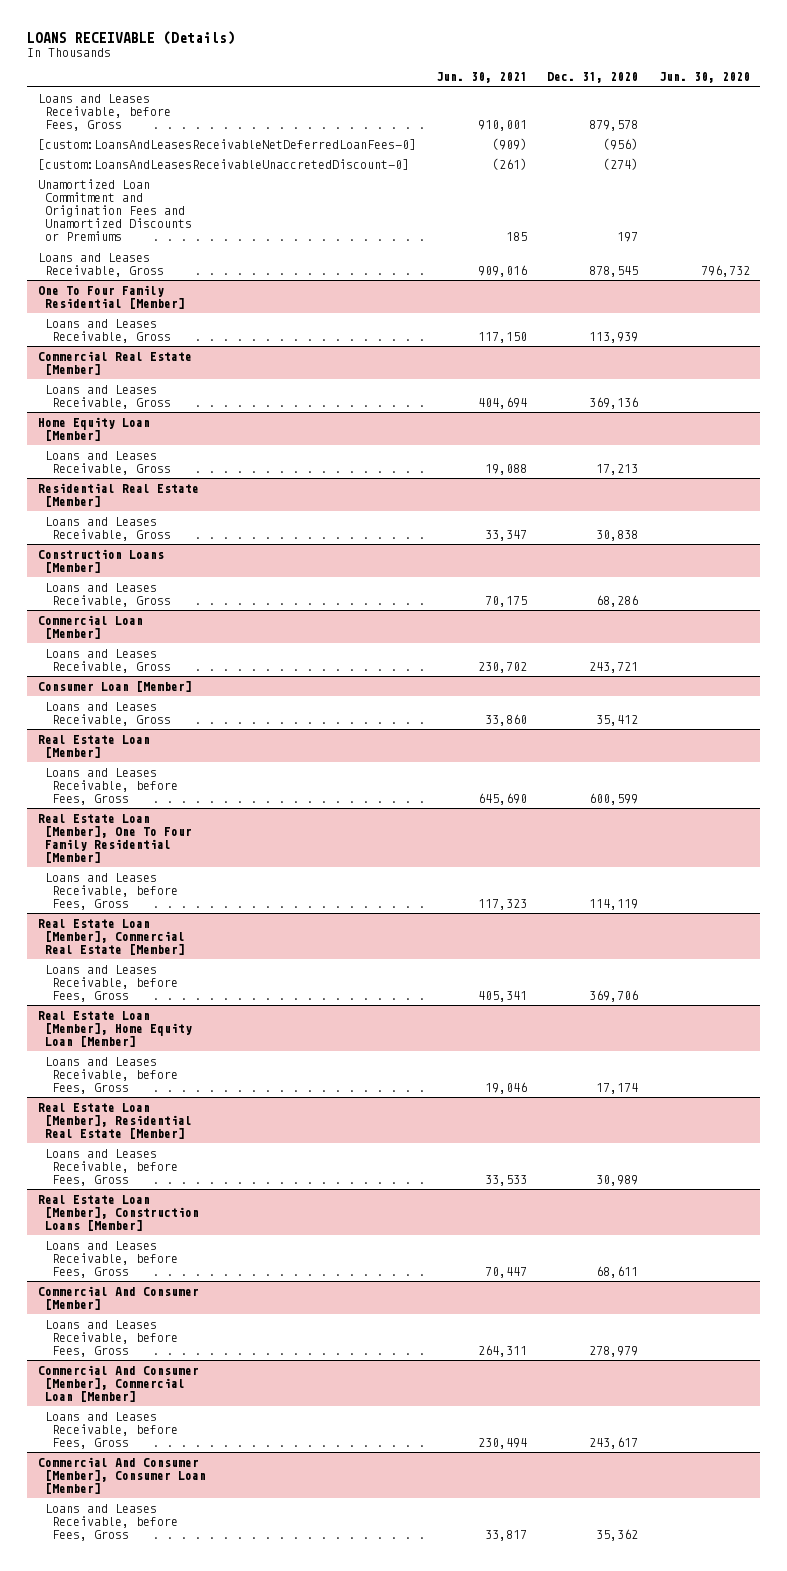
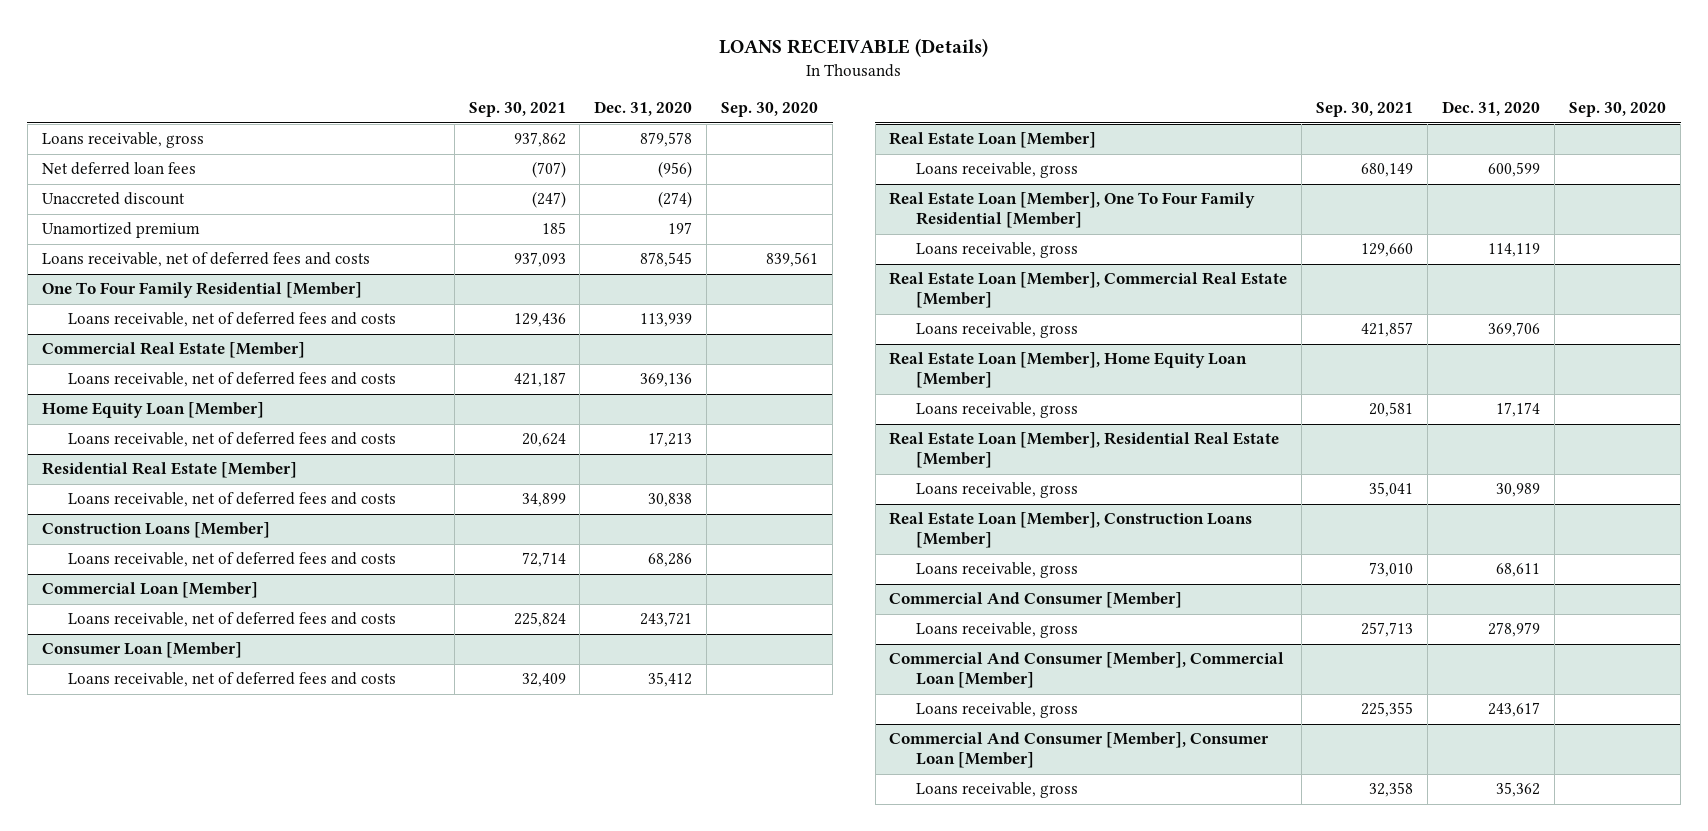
[435,72,527,84] Jun. 30, 2021 -> none
[658,72,750,84] Jun. 30, 2020 -> none
none -> [468,102,566,118] Sep. 30, 2021
none -> [721,102,819,118] Sep. 30, 2020
[37,93,172,131] Loans and Leases Receivable, before Fees, Gross -> [41,132,204,149] Loans receivable, gross
[37,138,416,150] [custom:LoansAndLeasesReceivableNetDeferredLoanFees-0] -> [41,162,196,176] Net deferred loan fees
[37,158,409,170] [custom:LoansAndLeasesReceivableUnaccretedDiscount-0] -> [41,192,185,206] Unaccreted discount
[37,178,193,242] Unamortized Loan Commitment and Origination Fees and Unamortized Discounts or Premiums -> [41,222,200,239] Unamortized premium
[37,252,165,277] Loans and Leases Receivable, Gross -> [41,252,370,268] Loans receivable, net of deferred fees and costs
[45,318,172,343] Loans and Leases Receivable, Gross -> [68,312,397,328] Loans receivable, net of deferred fees and costs
[45,384,172,409] Loans and Leases Receivable, Gross -> [68,372,397,388] Loans receivable, net of deferred fees and costs
[45,450,172,475] Loans and Leases Receivable, Gross -> [68,432,397,448] Loans receivable, net of deferred fees and costs
[45,516,172,541] Loans and Leases Receivable, Gross -> [68,492,397,508] Loans receivable, net of deferred fees and costs
[45,582,172,607] Loans and Leases Receivable, Gross -> [68,552,397,568] Loans receivable, net of deferred fees and costs
[45,648,172,673] Loans and Leases Receivable, Gross -> [68,612,397,628] Loans receivable, net of deferred fees and costs
[45,701,172,726] Loans and Leases Receivable, Gross -> [68,672,397,688] Loans receivable, net of deferred fees and costs
[45,767,179,805] Loans and Leases Receivable, before Fees, Gross -> [916,162,1079,179] Loans receivable, gross
[45,872,179,910] Loans and Leases Receivable, before Fees, Gross -> [916,242,1079,259] Loans receivable, gross
[45,964,179,1002] Loans and Leases Receivable, before Fees, Gross -> [916,322,1079,339] Loans receivable, gross
[45,1056,179,1094] Loans and Leases Receivable, before Fees, Gross -> [916,402,1079,419] Loans receivable, gross
[45,1148,179,1186] Loans and Leases Receivable, before Fees, Gross -> [916,482,1079,499] Loans receivable, gross
[45,1240,179,1278] Loans and Leases Receivable, before Fees, Gross -> [916,562,1079,579] Loans receivable, gross
[45,1319,179,1357] Loans and Leases Receivable, before Fees, Gross -> [916,622,1079,639] Loans receivable, gross
[45,1411,179,1449] Loans and Leases Receivable, before Fees, Gross -> [916,702,1079,719] Loans receivable, gross
[45,1503,179,1541] Loans and Leases Receivable, before Fees, Gross -> [916,782,1079,799] Loans receivable, gross

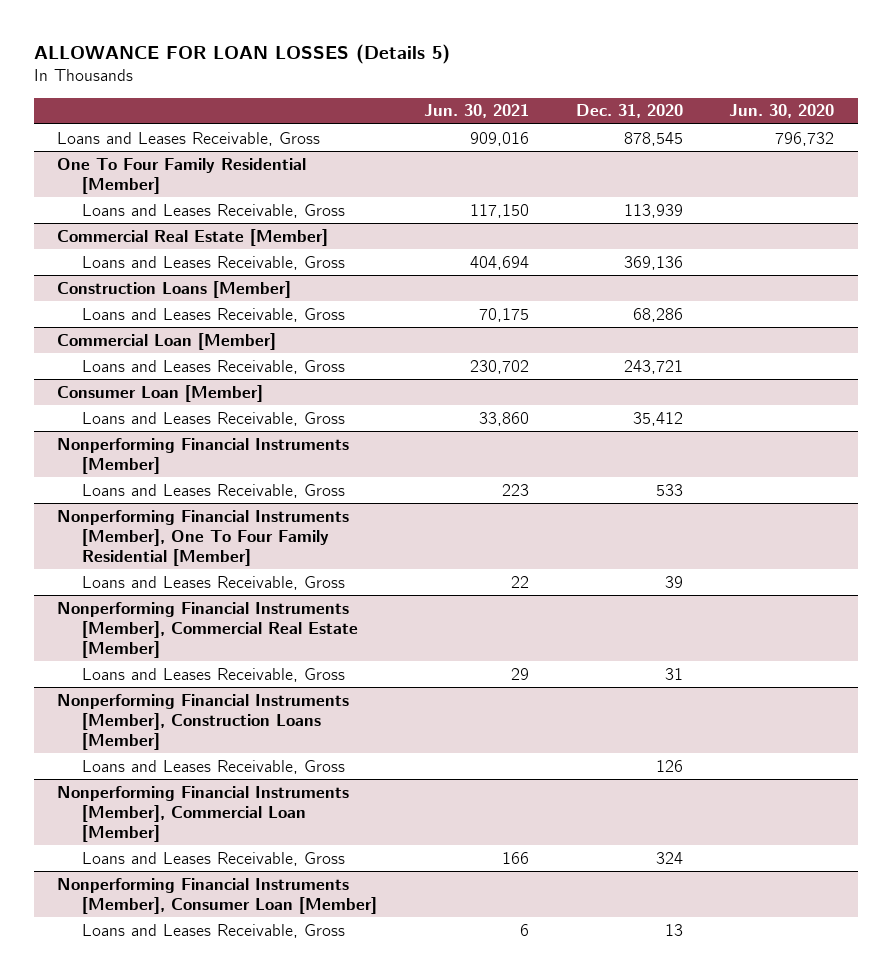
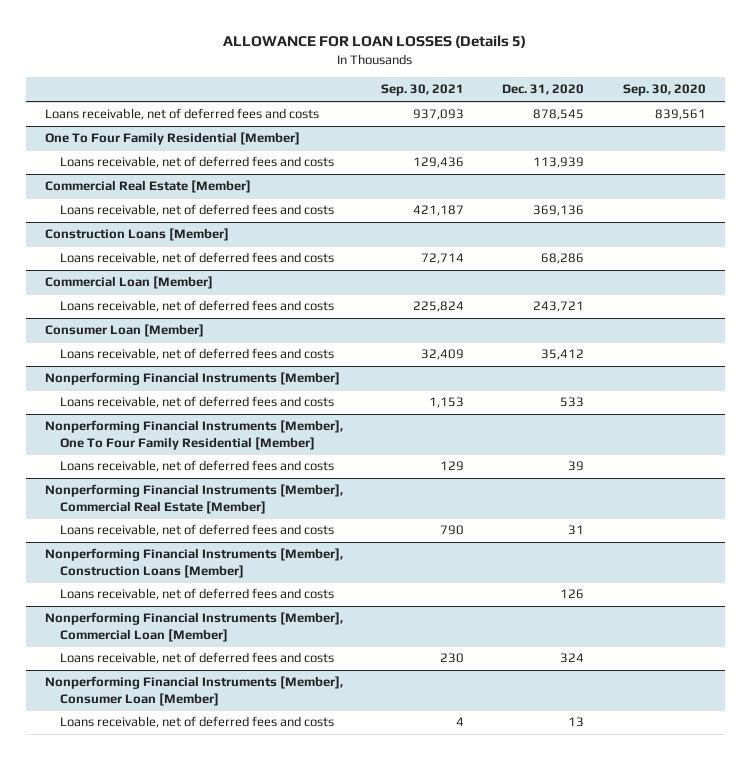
[424,104,530,119] Jun. 30, 2021 -> none
[729,104,835,119] Jun. 30, 2020 -> none
none -> [381,84,465,97] Sep. 30, 2021
none -> [622,84,706,97] Sep. 30, 2020
[56,131,320,146] Loans and Leases Receivable, Gross -> [44,108,319,121] Loans receivable, net of deferred fees and costs
[82,203,346,218] Loans and Leases Receivable, Gross -> [59,156,334,169] Loans receivable, net of deferred fees and costs
[82,255,346,270] Loans and Leases Receivable, Gross -> [59,204,334,217] Loans receivable, net of deferred fees and costs
[82,307,346,322] Loans and Leases Receivable, Gross -> [59,252,334,265] Loans receivable, net of deferred fees and costs
[82,359,346,374] Loans and Leases Receivable, Gross -> [59,300,334,313] Loans receivable, net of deferred fees and costs
[82,411,346,426] Loans and Leases Receivable, Gross -> [59,348,334,361] Loans receivable, net of deferred fees and costs
[82,483,346,498] Loans and Leases Receivable, Gross -> [59,396,334,409] Loans receivable, net of deferred fees and costs
[82,575,346,590] Loans and Leases Receivable, Gross -> [59,460,334,473] Loans receivable, net of deferred fees and costs
[82,667,346,682] Loans and Leases Receivable, Gross -> [59,524,334,537] Loans receivable, net of deferred fees and costs
[82,759,346,774] Loans and Leases Receivable, Gross -> [59,588,334,601] Loans receivable, net of deferred fees and costs
[82,851,346,866] Loans and Leases Receivable, Gross -> [59,652,334,665] Loans receivable, net of deferred fees and costs
[82,923,346,938] Loans and Leases Receivable, Gross -> [59,716,334,729] Loans receivable, net of deferred fees and costs

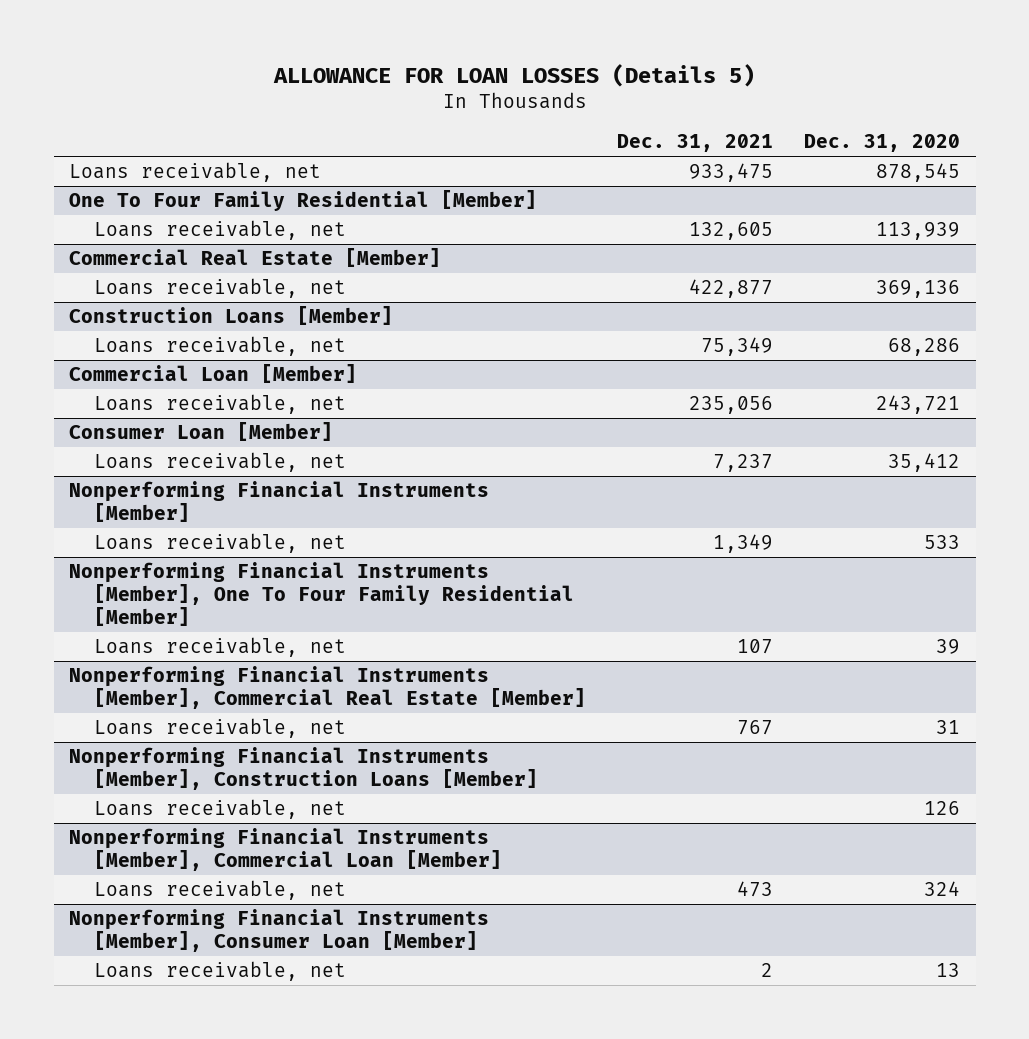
[381,84,465,97] Sep. 30, 2021 -> none
[622,84,706,97] Sep. 30, 2020 -> none
none -> [617,134,774,153] Dec. 31, 2021
[44,108,319,121] Loans receivable, net of deferred fees and costs -> [69,162,322,183] Loans receivable, net
[59,156,334,169] Loans receivable, net of deferred fees and costs -> [93,220,346,241] Loans receivable, net
[59,204,334,217] Loans receivable, net of deferred fees and costs -> [93,278,346,299] Loans receivable, net
[59,252,334,265] Loans receivable, net of deferred fees and costs -> [93,336,346,357] Loans receivable, net
[59,300,334,313] Loans receivable, net of deferred fees and costs -> [93,394,346,415] Loans receivable, net
[59,348,334,361] Loans receivable, net of deferred fees and costs -> [93,452,346,473] Loans receivable, net
[59,396,334,409] Loans receivable, net of deferred fees and costs -> [93,533,346,554] Loans receivable, net
[59,460,334,473] Loans receivable, net of deferred fees and costs -> [93,637,346,658] Loans receivable, net
[59,524,334,537] Loans receivable, net of deferred fees and costs -> [93,718,346,739] Loans receivable, net
[59,588,334,601] Loans receivable, net of deferred fees and costs -> [93,799,346,820] Loans receivable, net
[59,652,334,665] Loans receivable, net of deferred fees and costs -> [93,880,346,901] Loans receivable, net
[59,716,334,729] Loans receivable, net of deferred fees and costs -> [93,961,346,982] Loans receivable, net

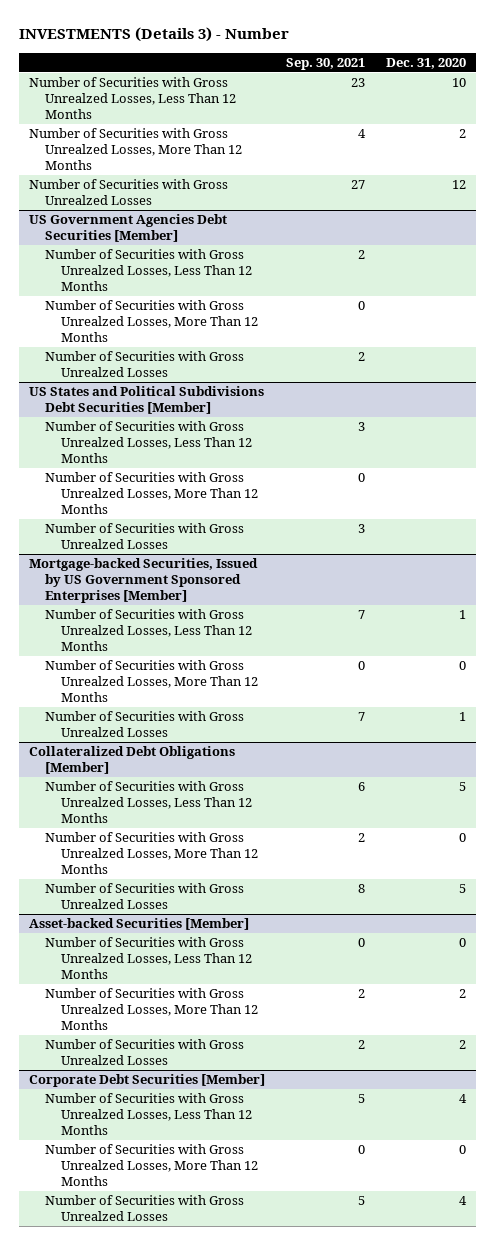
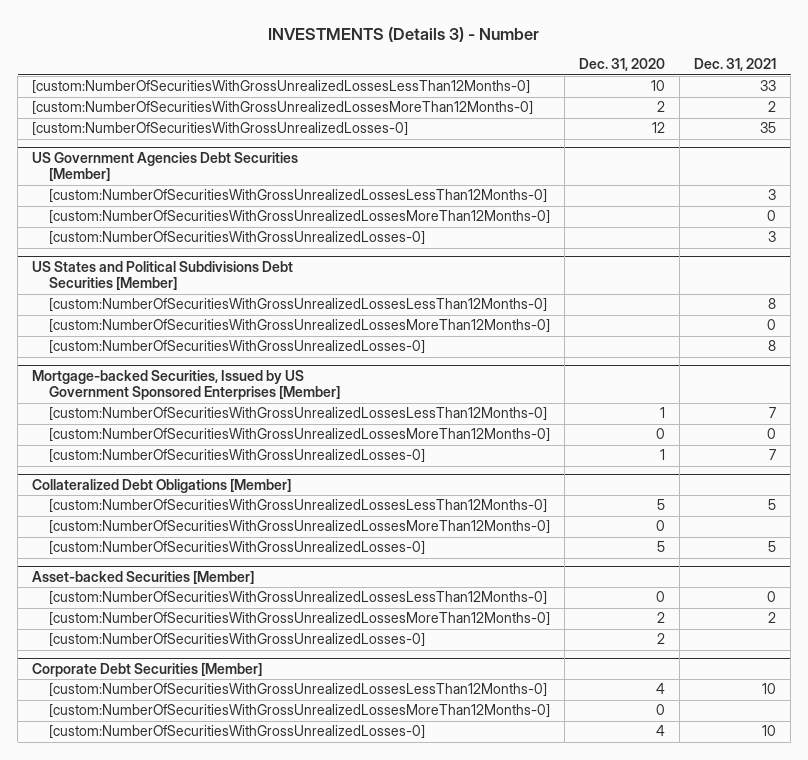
[285,57,365,70] Sep. 30, 2021 -> none
none -> [694,58,777,72] Dec. 31, 2021
[29,77,237,119] Number of Securities with Gross Unrealzed Losses, Less Than 12 Months -> [32,80,531,94] [custom:NumberOfSecuritiesWithGrossUnrealizedLossesLessThan12Months-0]
[29,128,243,170] Number of Securities with Gross Unrealzed Losses, More Than 12 Months -> [32,101,534,115] [custom:NumberOfSecuritiesWithGrossUnrealizedLossesMoreThan12Months-0]
[29,179,229,206] Number of Securities with Gross Unrealzed Losses -> [32,122,409,136] [custom:NumberOfSecuritiesWithGrossUnrealizedLosses-0]
[45,249,253,291] Number of Securities with Gross Unrealzed Losses, Less Than 12 Months -> [49,189,548,203] [custom:NumberOfSecuritiesWithGrossUnrealizedLossesLessThan12Months-0]
[45,300,259,342] Number of Securities with Gross Unrealzed Losses, More Than 12 Months -> [49,210,551,224] [custom:NumberOfSecuritiesWithGrossUnrealizedLossesMoreThan12Months-0]
[45,351,245,378] Number of Securities with Gross Unrealzed Losses -> [49,231,426,245] [custom:NumberOfSecuritiesWithGrossUnrealizedLosses-0]
[45,421,253,463] Number of Securities with Gross Unrealzed Losses, Less Than 12 Months -> [49,298,548,312] [custom:NumberOfSecuritiesWithGrossUnrealizedLossesLessThan12Months-0]
[45,472,259,514] Number of Securities with Gross Unrealzed Losses, More Than 12 Months -> [49,319,551,333] [custom:NumberOfSecuritiesWithGrossUnrealizedLossesMoreThan12Months-0]
[45,523,245,550] Number of Securities with Gross Unrealzed Losses -> [49,340,426,354] [custom:NumberOfSecuritiesWithGrossUnrealizedLosses-0]
[45,609,253,651] Number of Securities with Gross Unrealzed Losses, Less Than 12 Months -> [49,407,548,421] [custom:NumberOfSecuritiesWithGrossUnrealizedLossesLessThan12Months-0]
[45,660,259,702] Number of Securities with Gross Unrealzed Losses, More Than 12 Months -> [49,428,551,442] [custom:NumberOfSecuritiesWithGrossUnrealizedLossesMoreThan12Months-0]
[45,711,245,738] Number of Securities with Gross Unrealzed Losses -> [49,449,426,463] [custom:NumberOfSecuritiesWithGrossUnrealizedLosses-0]
[45,781,253,823] Number of Securities with Gross Unrealzed Losses, Less Than 12 Months -> [49,499,548,513] [custom:NumberOfSecuritiesWithGrossUnrealizedLossesLessThan12Months-0]
[45,832,259,874] Number of Securities with Gross Unrealzed Losses, More Than 12 Months -> [49,520,551,534] [custom:NumberOfSecuritiesWithGrossUnrealizedLossesMoreThan12Months-0]
[45,883,245,910] Number of Securities with Gross Unrealzed Losses -> [49,541,426,555] [custom:NumberOfSecuritiesWithGrossUnrealizedLosses-0]
[45,937,253,979] Number of Securities with Gross Unrealzed Losses, Less Than 12 Months -> [49,591,548,605] [custom:NumberOfSecuritiesWithGrossUnrealizedLossesLessThan12Months-0]
[45,988,259,1030] Number of Securities with Gross Unrealzed Losses, More Than 12 Months -> [49,612,551,626] [custom:NumberOfSecuritiesWithGrossUnrealizedLossesMoreThan12Months-0]
[45,1039,245,1066] Number of Securities with Gross Unrealzed Losses -> [49,633,426,647] [custom:NumberOfSecuritiesWithGrossUnrealizedLosses-0]
[45,1093,253,1135] Number of Securities with Gross Unrealzed Losses, Less Than 12 Months -> [49,683,548,697] [custom:NumberOfSecuritiesWithGrossUnrealizedLossesLessThan12Months-0]
[45,1144,259,1186] Number of Securities with Gross Unrealzed Losses, More Than 12 Months -> [49,704,551,718] [custom:NumberOfSecuritiesWithGrossUnrealizedLossesMoreThan12Months-0]
[45,1195,245,1222] Number of Securities with Gross Unrealzed Losses -> [49,725,426,739] [custom:NumberOfSecuritiesWithGrossUnrealizedLosses-0]

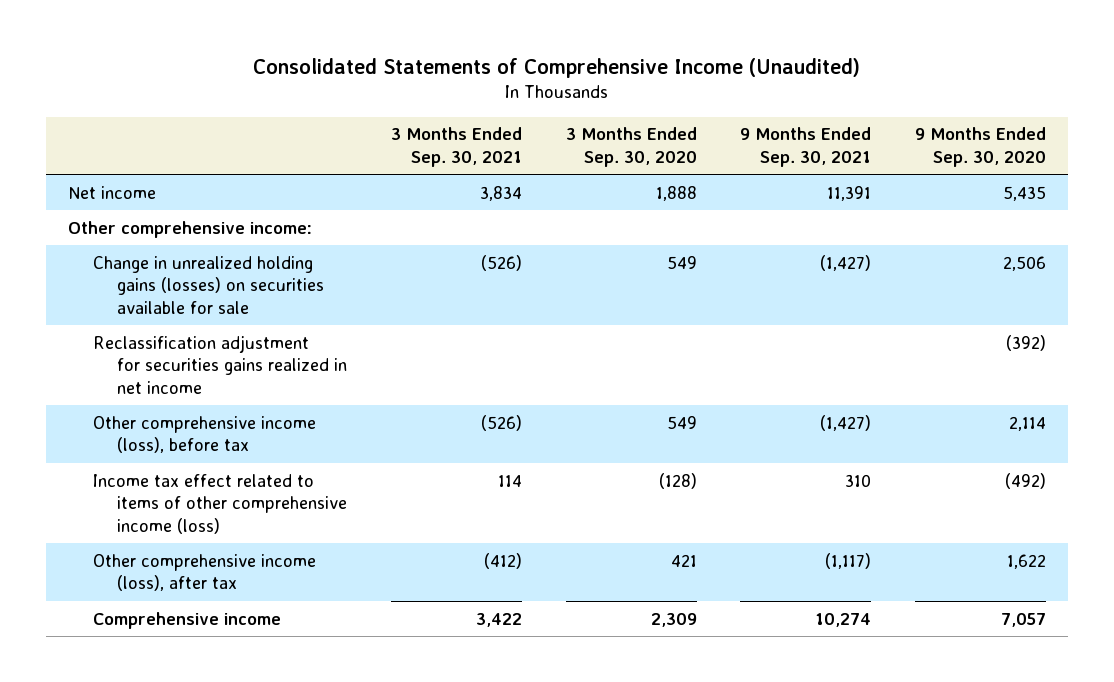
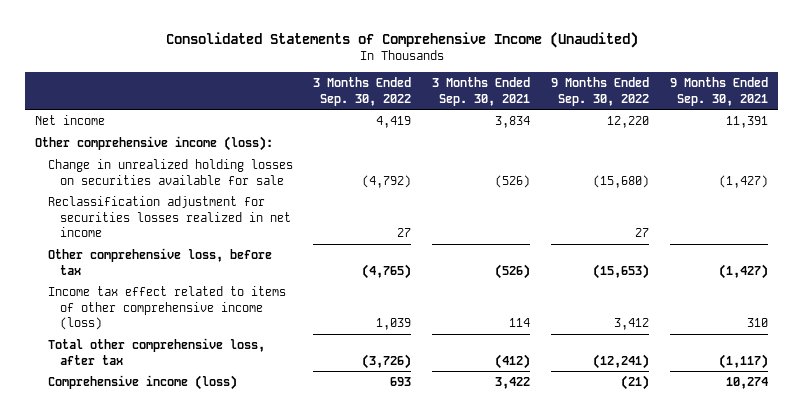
[565,127,697,167] 3 Months Ended Sep. 30, 2020 -> none
[914,127,1046,167] 9 Months Ended Sep. 30, 2020 -> none
none -> [313,77,412,106] 3 Months Ended Sep. 30, 2022
none -> [551,77,650,106] 9 Months Ended Sep. 30, 2022
[67,220,312,238] Other comprehensive income: -> [35,136,274,152] Other comprehensive income (loss):
[92,255,325,314] Change in unrealized holding gains (losses) on securities available for sale -> [47,159,293,185] Change in unrealized holding losses on securities available for sale
[92,334,348,394] Reclassification adjustment for securities gains realized in net income -> [47,196,291,237] Reclassification adjustment for securities losses realized in net income
[92,415,316,454] Other comprehensive income (loss), before tax -> [47,248,272,275] Other comprehensive loss, before tax
[92,553,316,592] Other comprehensive income (loss), after tax -> [47,338,265,365] Total other comprehensive loss, after tax
[92,611,281,629] Comprehensive income -> [47,375,237,391] Comprehensive income (loss)

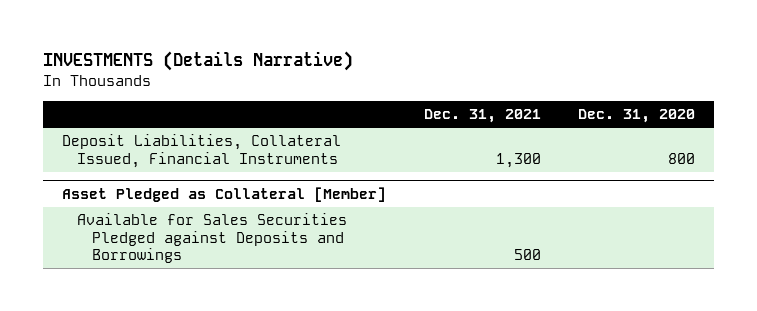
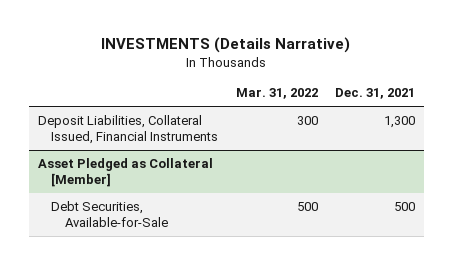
[578,109,696,124] Dec. 31, 2020 -> none
none -> [235,88,318,100] Mar. 31, 2022
[77,213,348,263] Available for Sales Securities Pledged against Deposits and Borrowings -> [51,200,169,228] Debt Securities, Available-for-Sale

